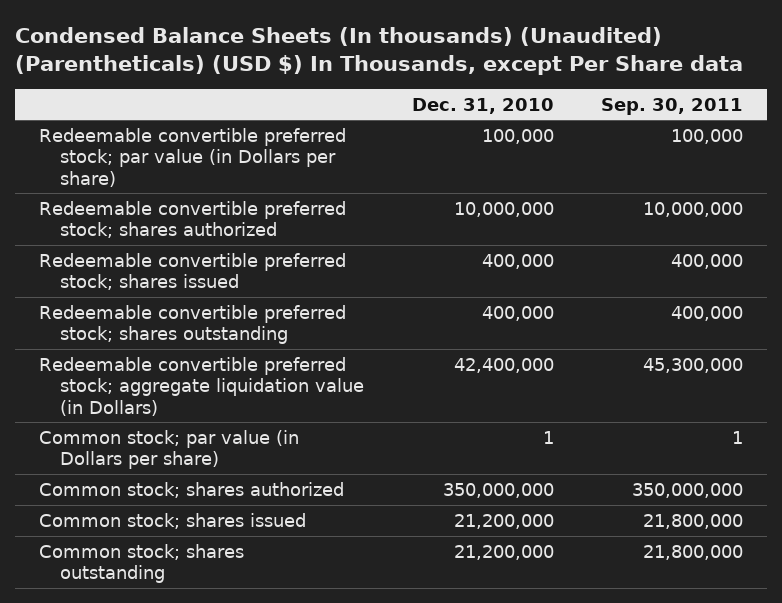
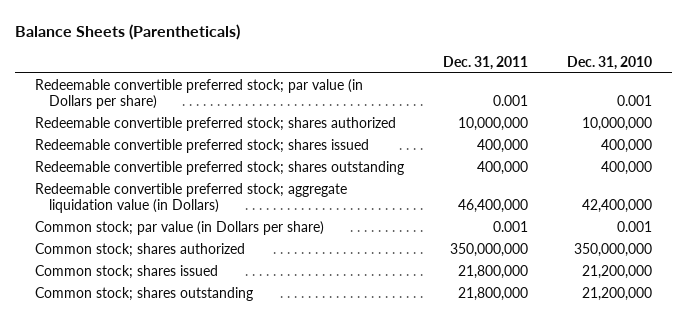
[15,27,744,75] Condensed Balance Sheets (In thousands) (Unaudited) (Parentheticals) (USD $) In Thousands, except Per Share data -> [15,23,241,40] Balance Sheets (Parentheticals)
[601,97,744,115] Sep. 30, 2011 -> none
none -> [442,55,528,70] Dec. 31, 2011
[481,128,554,144] 100,000 -> [617,95,653,107] 0.001
[542,430,554,444] 1 -> [617,220,653,232] 0.001

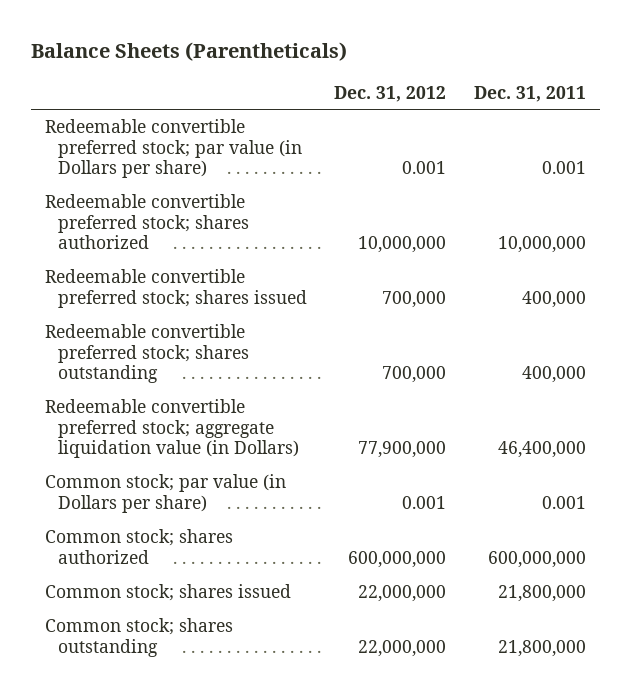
[567,55,653,70] Dec. 31, 2010 -> none
none -> [334,85,447,102] Dec. 31, 2012
[449,242,528,257] 350,000,000 -> [488,550,587,568] 600,000,000

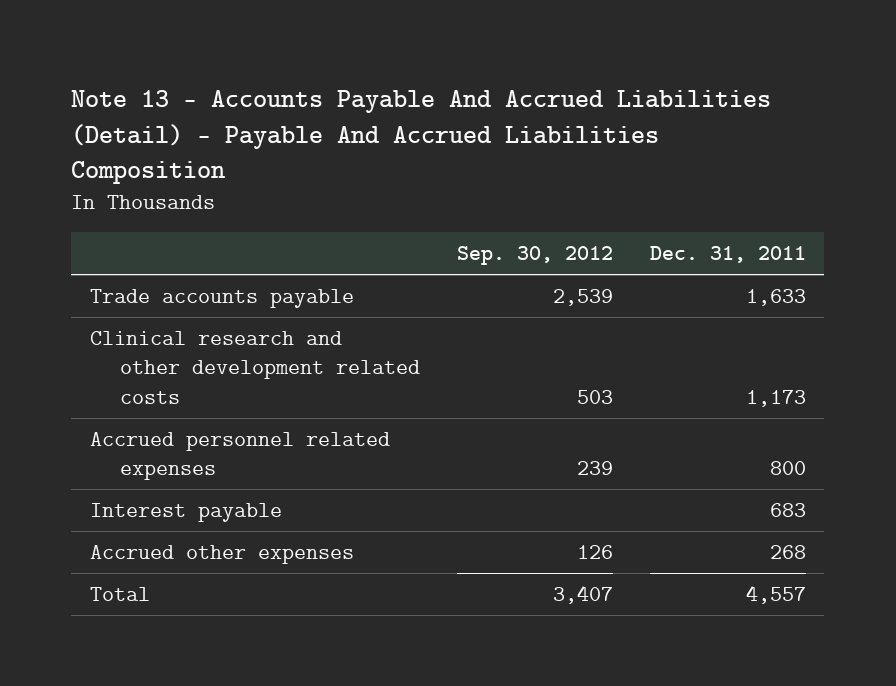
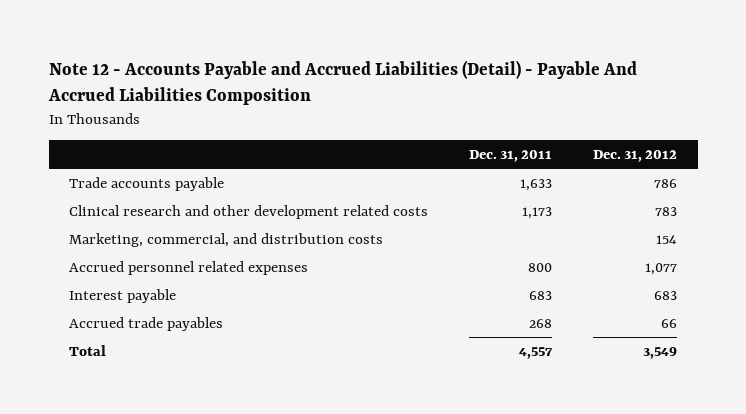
[71,90,772,185] Note 13 - Accounts Payable And Accrued Liabilities (Detail) - Payable And Accrued Liabilities Composition -> [47,59,637,105] Note 12 - Accounts Payable and Accrued Liabilities (Detail) - Payable And Accrued Liabilities Composition
[457,246,614,266] Sep. 30, 2012 -> none
none -> [593,150,678,163] Dec. 31, 2012
none -> [69,232,384,247] Marketing, commercial, and distribution costs
[89,545,354,565] Accrued other expenses -> [69,316,224,331] Accrued trade payables

